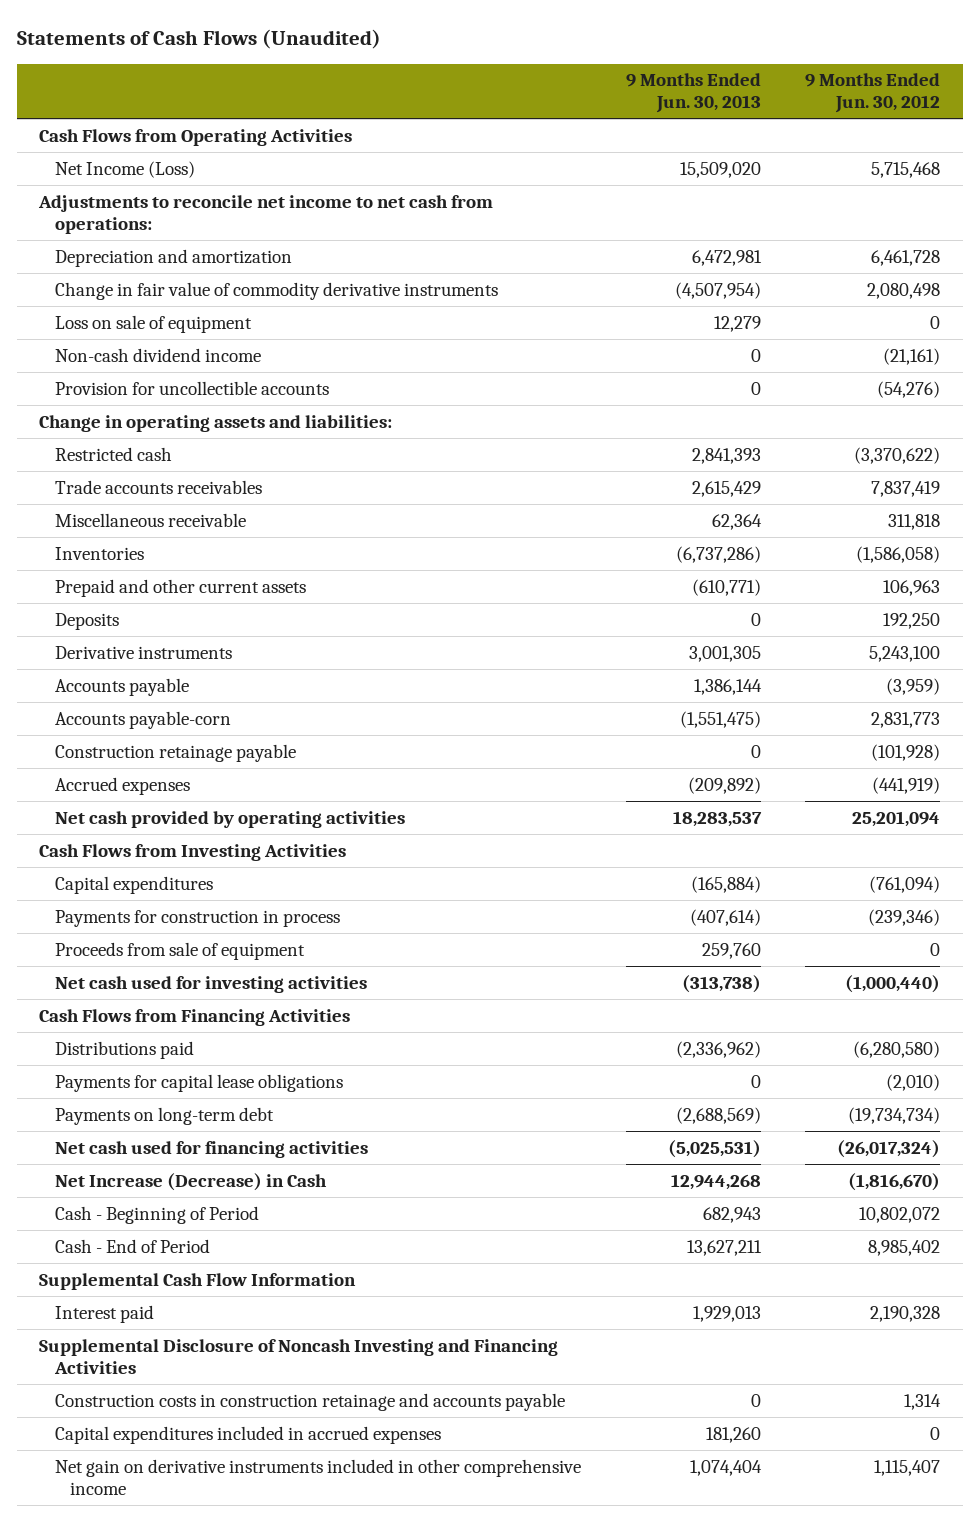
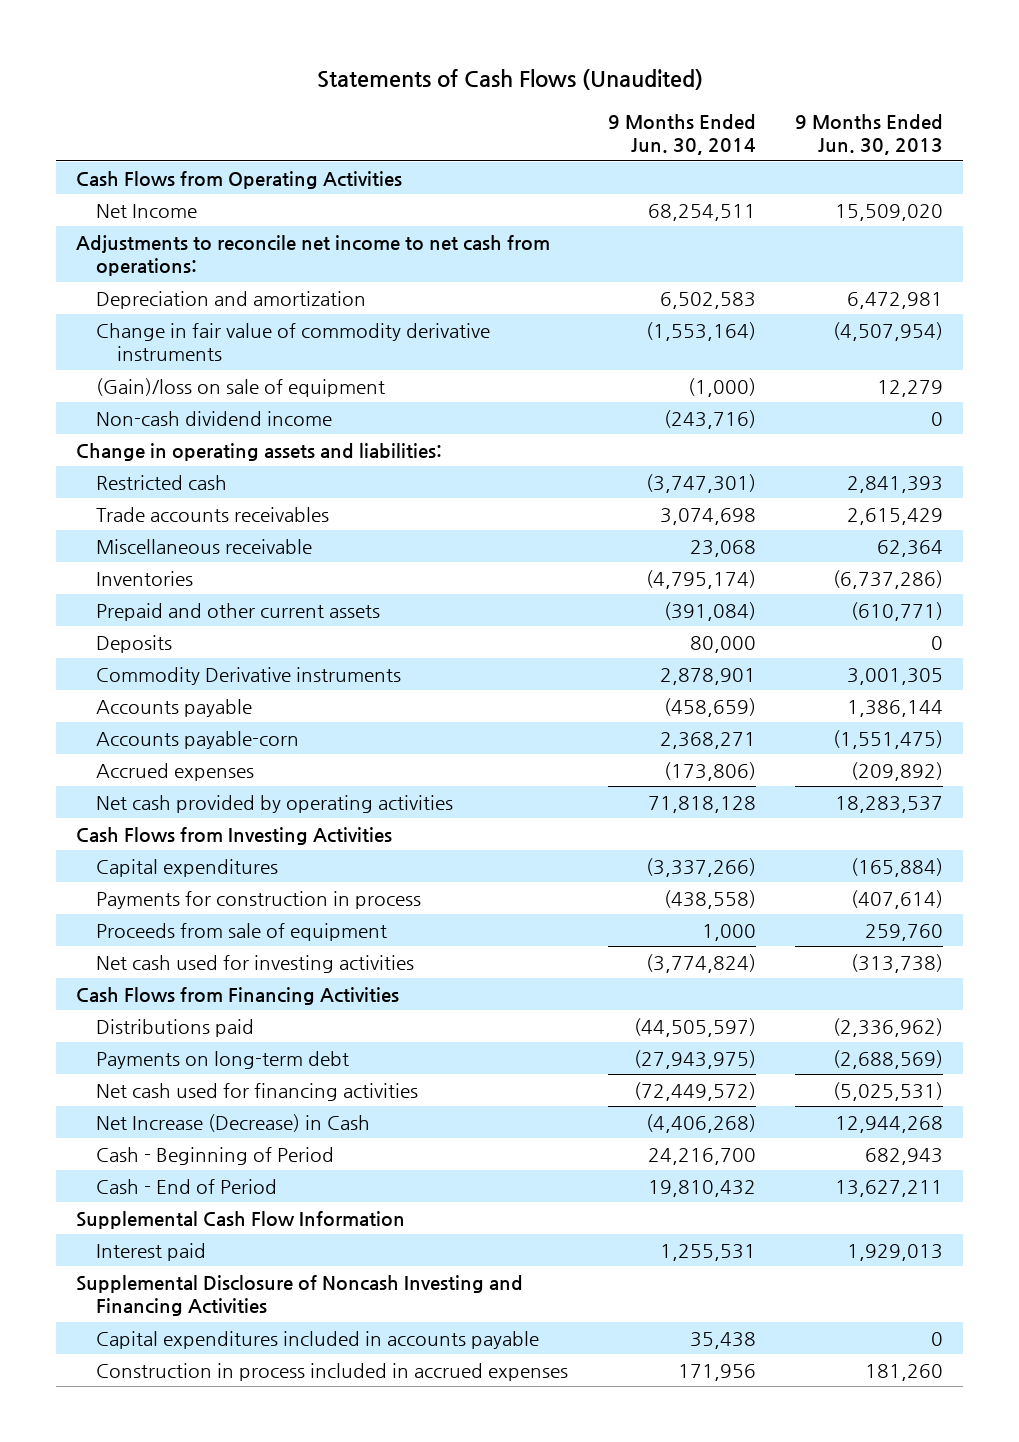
[805,73,941,114] 9 Months Ended Jun. 30, 2012 -> none
none -> [607,113,756,156] 9 Months Ended Jun. 30, 2014
[54,160,195,178] Net Income (Loss) -> [96,203,198,218] Net Income
[54,314,252,333] Loss on sale of equipment -> [96,377,386,397] (Gain)/loss on sale of equipment
[54,380,329,395] Provision for uncollectible accounts -> none
[54,645,232,659] Derivative instruments -> [96,666,402,685] Commodity Derivative instruments
[54,743,296,762] Construction retainage payable -> none
[54,1073,343,1092] Payments for capital lease obligations -> none
[54,1392,565,1411] Construction costs in construction retainage and accounts payable -> none
[54,1458,581,1495] Net gain on derivative instruments included in other comprehensive income -> none
[54,1425,441,1444] Capital expenditures included in accrued expenses -> [96,1330,540,1349] Capital expenditures included in accounts payable
[705,1426,761,1443] 181,260 -> [931,1331,944,1346] 0
none -> [96,1362,569,1381] Construction in process included in accrued expenses

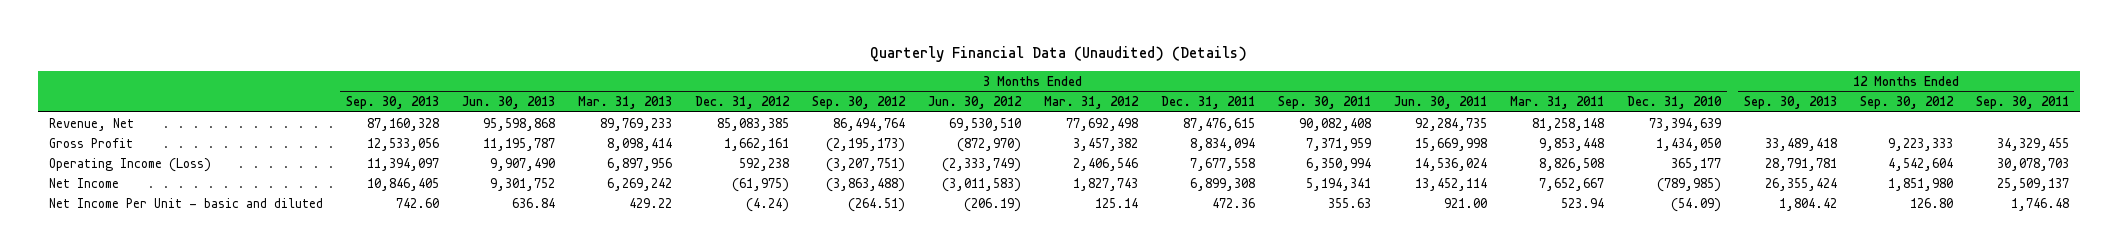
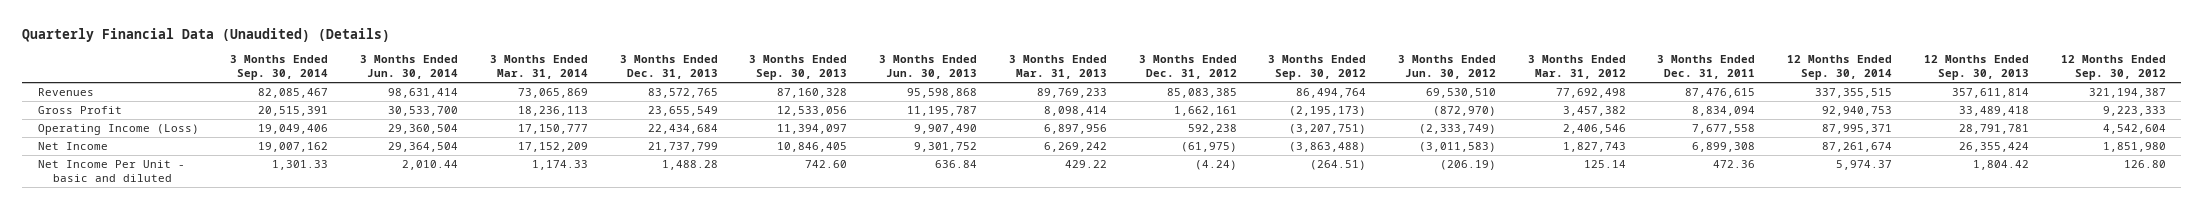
[1277,96,1371,110] Sep. 30, 2011 -> none
[1393,96,1487,110] Jun. 30, 2011 -> none
[1509,96,1604,110] Mar. 31, 2011 -> none
[1626,96,1722,110] Dec. 31, 2010 -> none
[1975,96,2069,110] Sep. 30, 2011 -> none
none -> [230,55,329,81] 3 Months Ended Sep. 30, 2014
none -> [360,55,459,80] 3 Months Ended Jun. 30, 2014
none -> [489,55,588,80] 3 Months Ended Mar. 31, 2014
none -> [619,55,718,80] 3 Months Ended Dec. 31, 2013
none -> [1787,55,1893,81] 12 Months Ended Sep. 30, 2014
[49,117,135,131] Revenue, Net -> none
none -> [37,87,94,96] Revenues

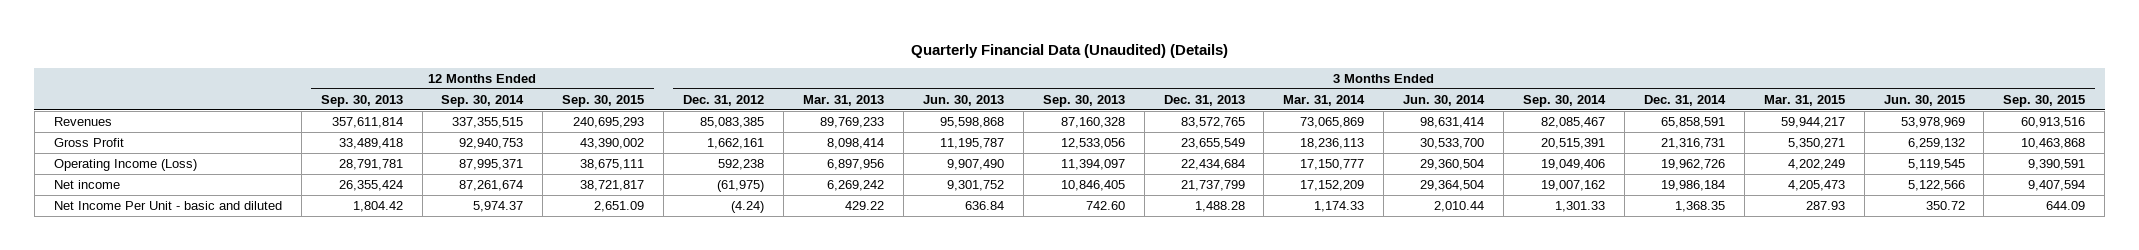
[1268,55,1367,81] 3 Months Ended Sep. 30, 2012 -> none
[1397,55,1496,80] 3 Months Ended Jun. 30, 2012 -> none
[1527,55,1626,80] 3 Months Ended Mar. 31, 2012 -> none
[1657,55,1756,80] 3 Months Ended Dec. 31, 2011 -> none
[2060,55,2166,81] 12 Months Ended Sep. 30, 2012 -> none
none -> [562,94,645,107] Sep. 30, 2015
none -> [1643,94,1726,106] Dec. 31, 2014
none -> [1763,94,1845,106] Mar. 31, 2015
none -> [1883,94,1965,106] Jun. 30, 2015
none -> [2003,94,2086,107] Sep. 30, 2015
[37,141,108,150] Net Income -> [53,179,120,189] Net income

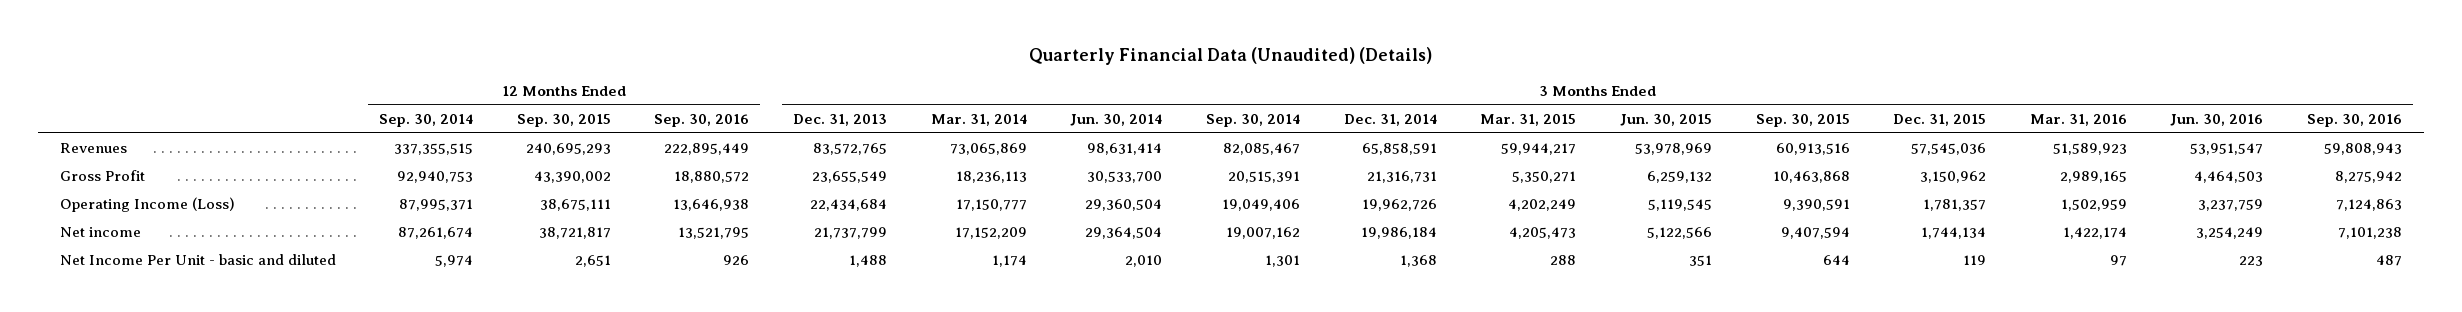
[320,94,403,107] Sep. 30, 2013 -> none
[683,94,765,106] Dec. 31, 2012 -> none
[802,94,884,106] Mar. 31, 2013 -> none
[922,94,1004,106] Jun. 30, 2013 -> none
[1042,94,1125,107] Sep. 30, 2013 -> none
none -> [654,113,750,127] Sep. 30, 2016
none -> [1893,113,1987,126] Dec. 31, 2015
none -> [2029,113,2127,126] Mar. 31, 2016
none -> [2170,113,2264,126] Jun. 30, 2016
none -> [2307,113,2403,127] Sep. 30, 2016
[473,200,524,212] 5,974.37 -> [435,255,474,268] 5,974
[594,200,645,212] 2,651.09 -> [574,255,611,268] 2,651
[1194,200,1245,212] 1,488.28 -> [849,255,888,268] 1,488
[1314,200,1365,212] 1,174.33 -> [991,255,1027,268] 1,174
[1434,200,1485,212] 2,010.44 -> [1125,255,1163,268] 2,010
[1555,200,1606,212] 1,301.33 -> [1264,255,1300,268] 1,301
[1674,200,1725,212] 1,368.35 -> [1399,255,1437,268] 1,368
[1805,200,1845,210] 287.93 -> [1550,255,1577,266] 288
[1925,200,1965,210] 350.72 -> [1688,255,1712,267] 351
[2046,200,2086,210] 644.09 -> [1822,255,1850,266] 644

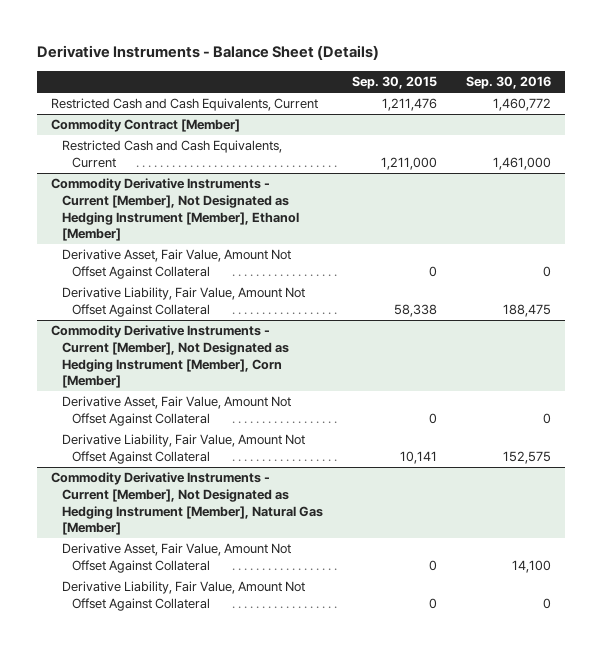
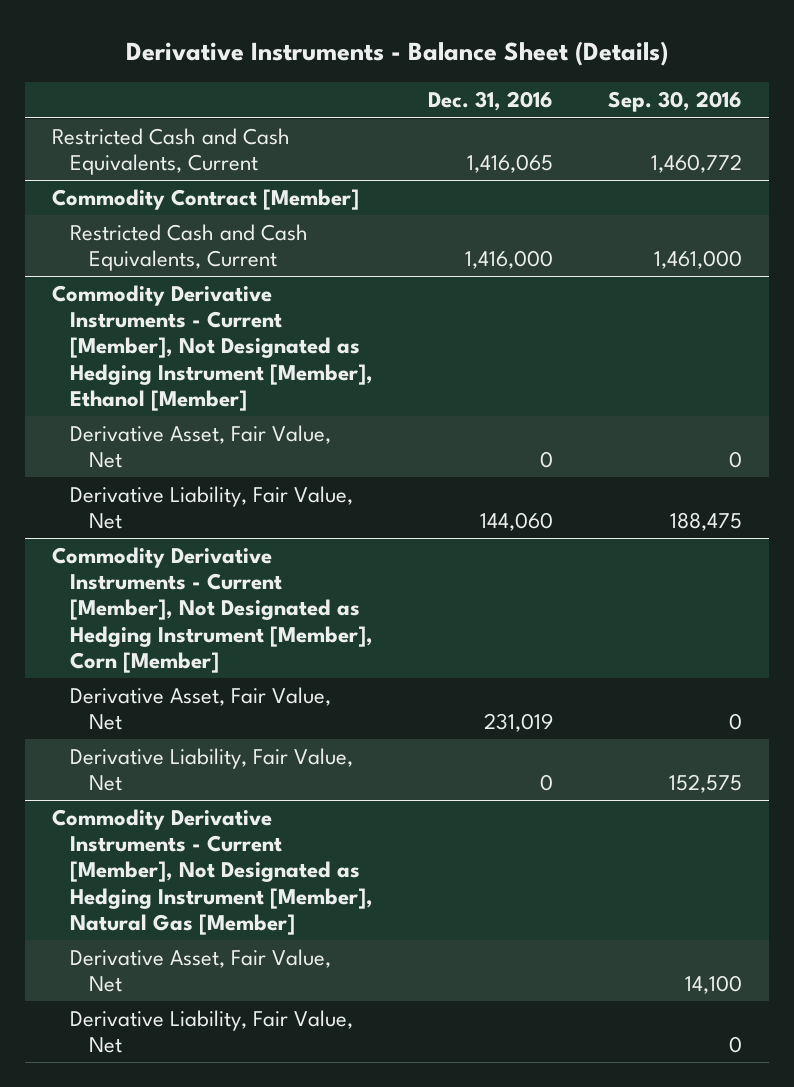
[351,76,437,90] Sep. 30, 2015 -> none
none -> [428,91,554,112] Dec. 31, 2016
[61,249,291,279] Derivative Asset, Fair Value, Amount Not Offset Against Collateral -> [70,425,332,469] Derivative Asset, Fair Value, Net
[61,287,305,317] Derivative Liability, Fair Value, Amount Not Offset Against Collateral -> [70,486,354,530] Derivative Liability, Fair Value, Net
[61,396,291,426] Derivative Asset, Fair Value, Amount Not Offset Against Collateral -> [70,687,332,731] Derivative Asset, Fair Value, Net
[61,434,305,464] Derivative Liability, Fair Value, Amount Not Offset Against Collateral -> [70,748,354,792] Derivative Liability, Fair Value, Net
[61,543,291,573] Derivative Asset, Fair Value, Amount Not Offset Against Collateral -> [70,949,332,993] Derivative Asset, Fair Value, Net
[61,581,305,611] Derivative Liability, Fair Value, Amount Not Offset Against Collateral -> [70,1010,354,1054] Derivative Liability, Fair Value, Net

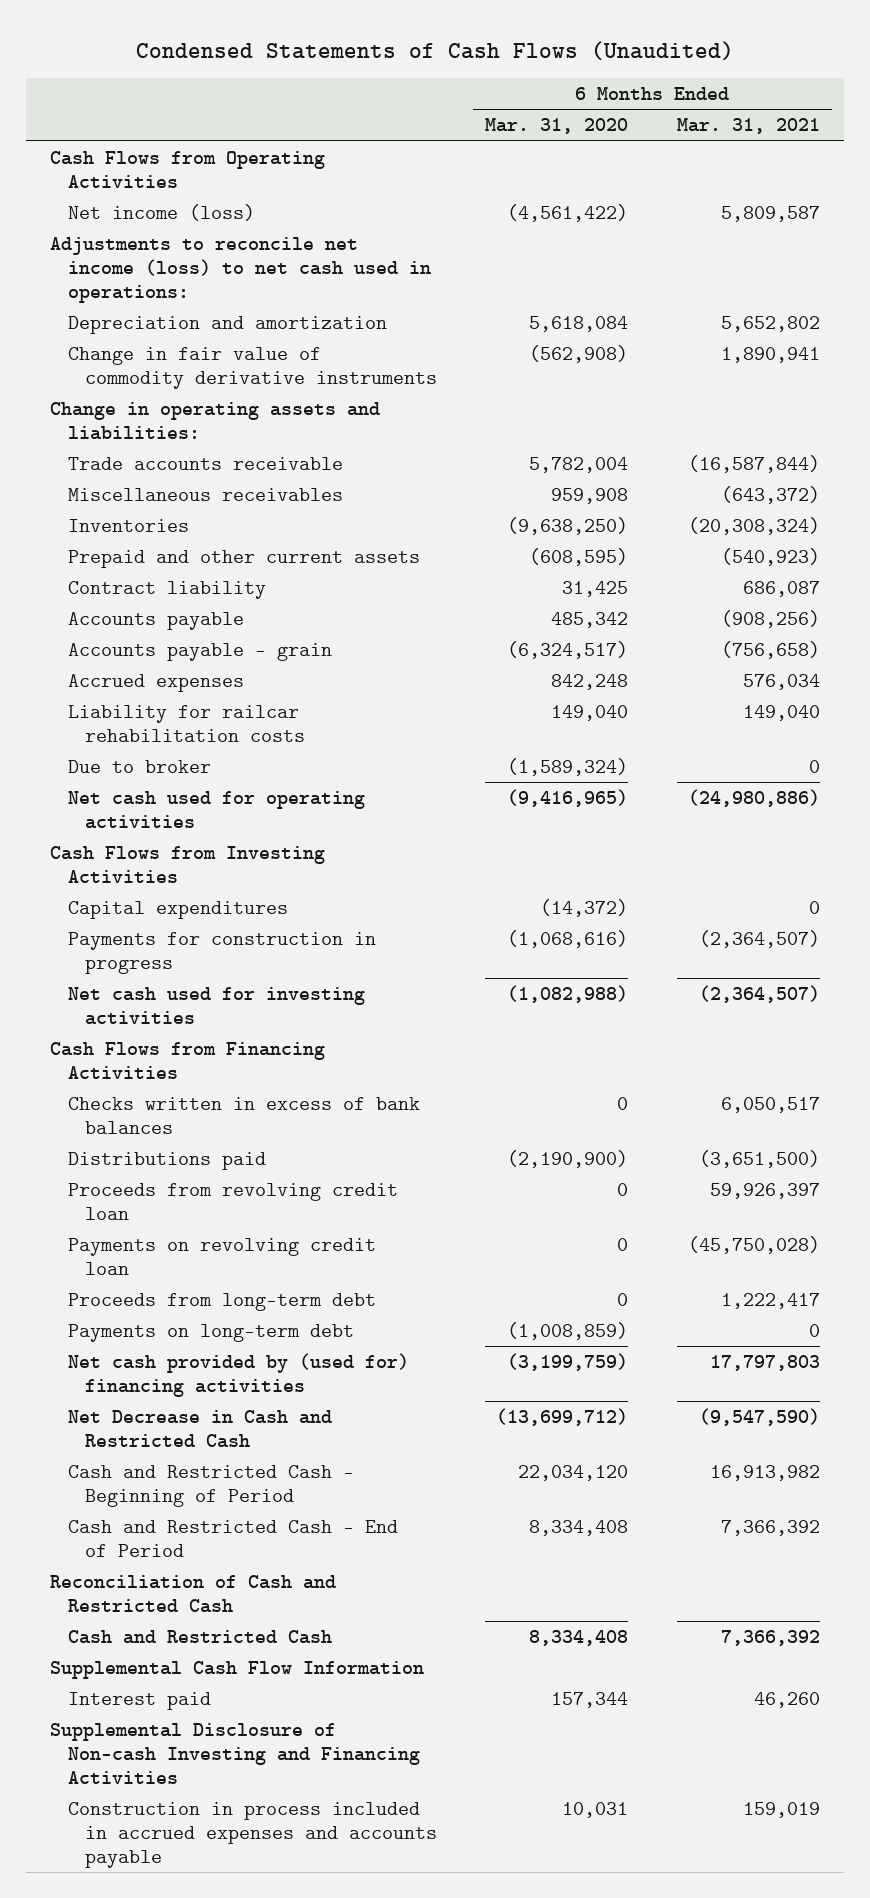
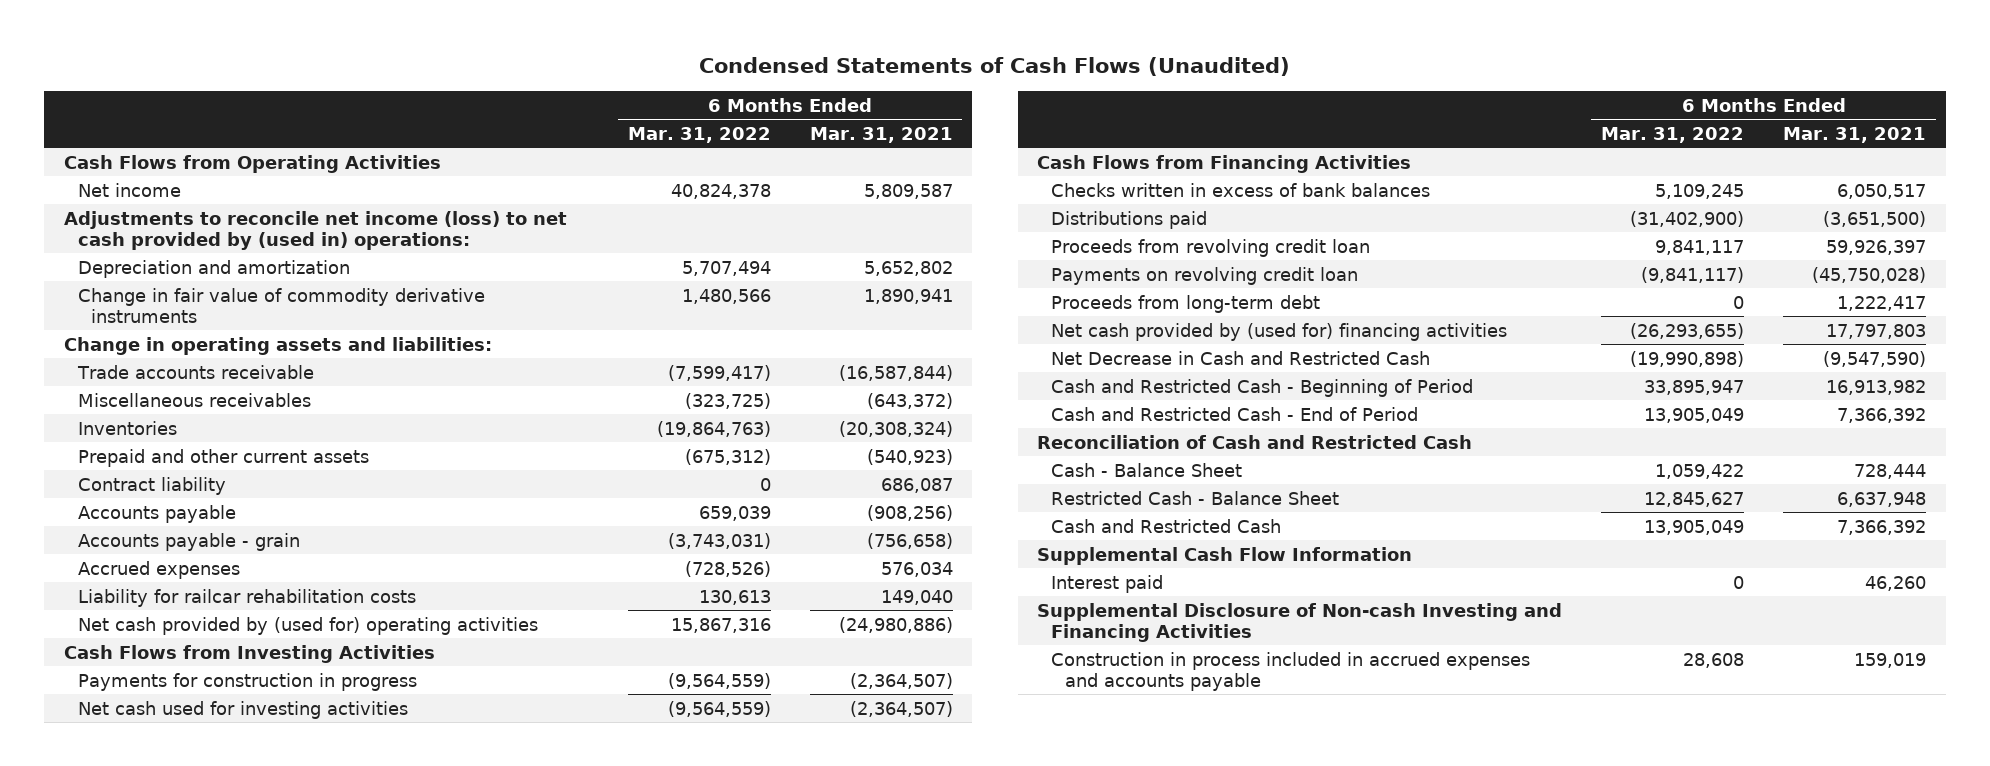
[485,118,629,135] Mar. 31, 2020 -> none
none -> [627,126,771,143] Mar. 31, 2022
[67,203,255,221] Net income (loss) -> [77,182,181,197] Net income
[50,236,431,303] Adjustments to reconcile net income (loss) to net cash used in operations: -> [63,210,567,250] Adjustments to reconcile net income (loss) to net cash provided by (used in) operations:
[67,759,211,773] Due to broker -> none
[67,790,365,829] Net cash used for operating activities -> [77,616,538,635] Net cash provided by (used for) operating activities
[67,900,288,919] Capital expenditures -> none
[67,1323,354,1342] Payments on long-term debt -> none
none -> [1051,462,1243,477] Cash - Balance Sheet
none -> [1051,490,1340,505] Restricted Cash - Balance Sheet

